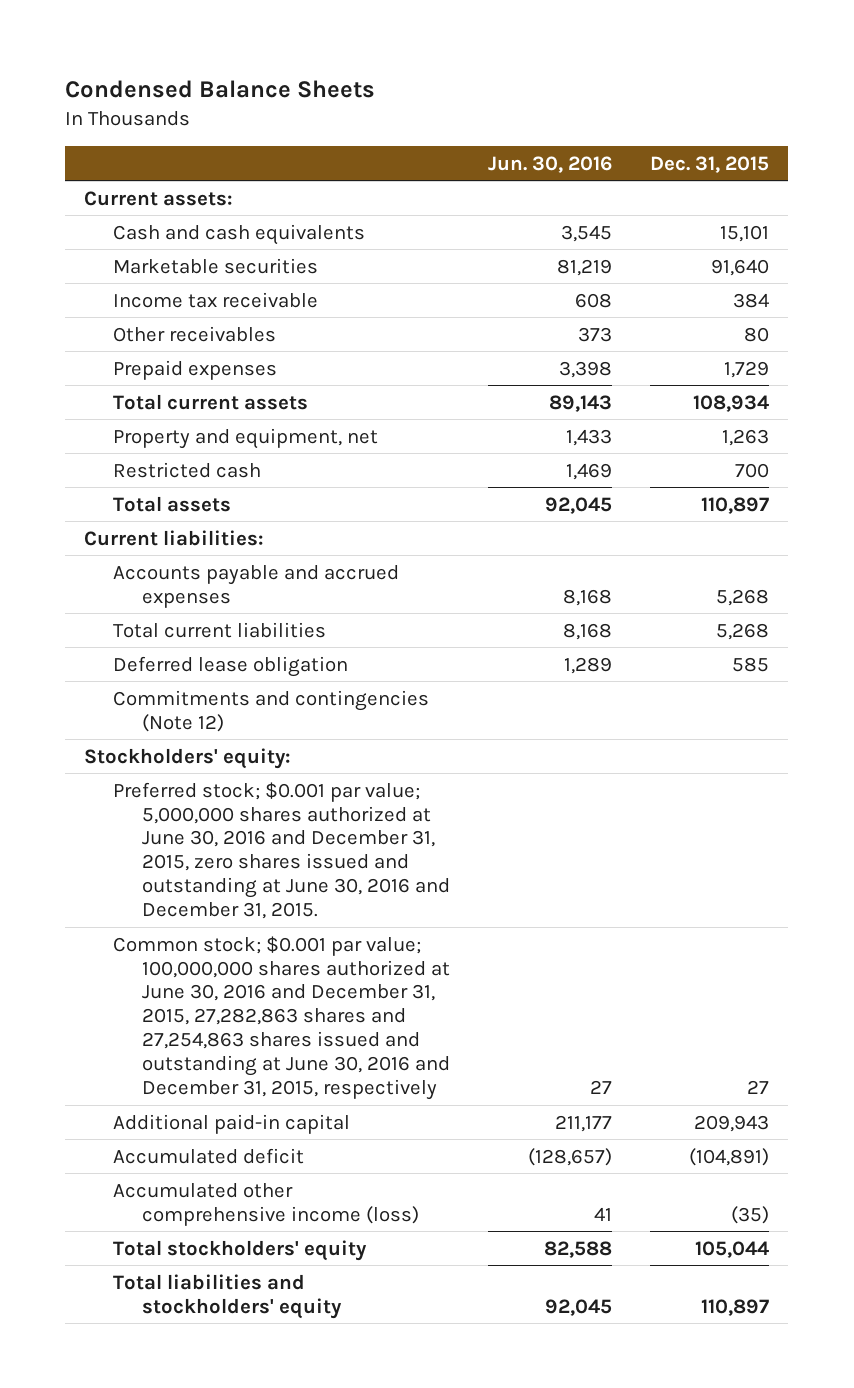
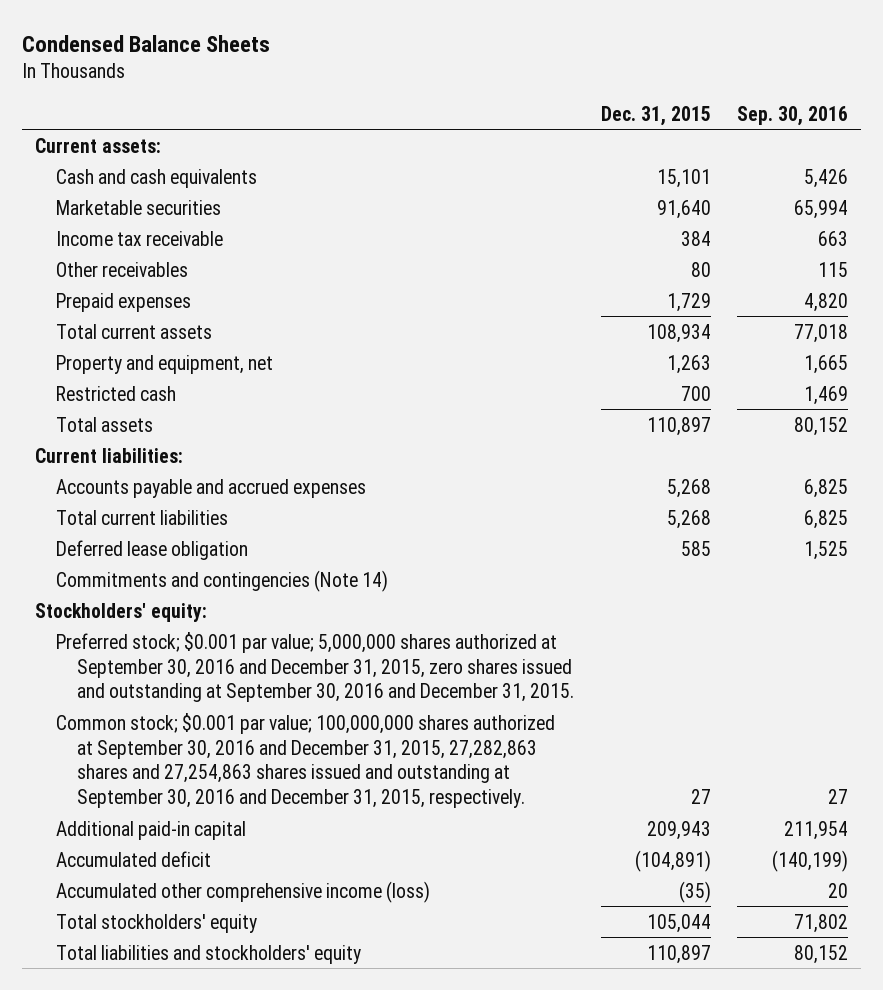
[488,155,613,173] Jun. 30, 2016 -> none
none -> [737,105,849,126] Sep. 30, 2016
[113,689,430,732] Commitments and contingencies (Note 12) -> [56,569,389,592] Commitments and contingencies (Note 14)
[113,781,450,920] Preferred stock; $0.001 par value; 5,000,000 shares authorized at June 30, 2016 and December 31, 2015, zero shares issued and outstanding at June 30, 2016 and December 31, 2015. -> [56,631,575,703] Preferred stock; $0.001 par value; 5,000,000 shares authorized at September 30, 2016 and December 31, 2015, zero shares issued and outstanding at September 30, 2016 and December 31, 2015.
[113,935,450,1100] Common stock; $0.001 par value; 100,000,000 shares authorized at June 30, 2016 and December 31, 2015, 27,282,863 shares and 27,254,863 shares issued and outstanding at June 30, 2016 and December 31, 2015, respectively -> [56,712,556,809] Common stock; $0.001 par value; 100,000,000 shares authorized at September 30, 2016 and December 31, 2015, 27,282,863 shares and 27,254,863 shares issued and outstanding at September 30, 2016 and December 31, 2015, respectively.

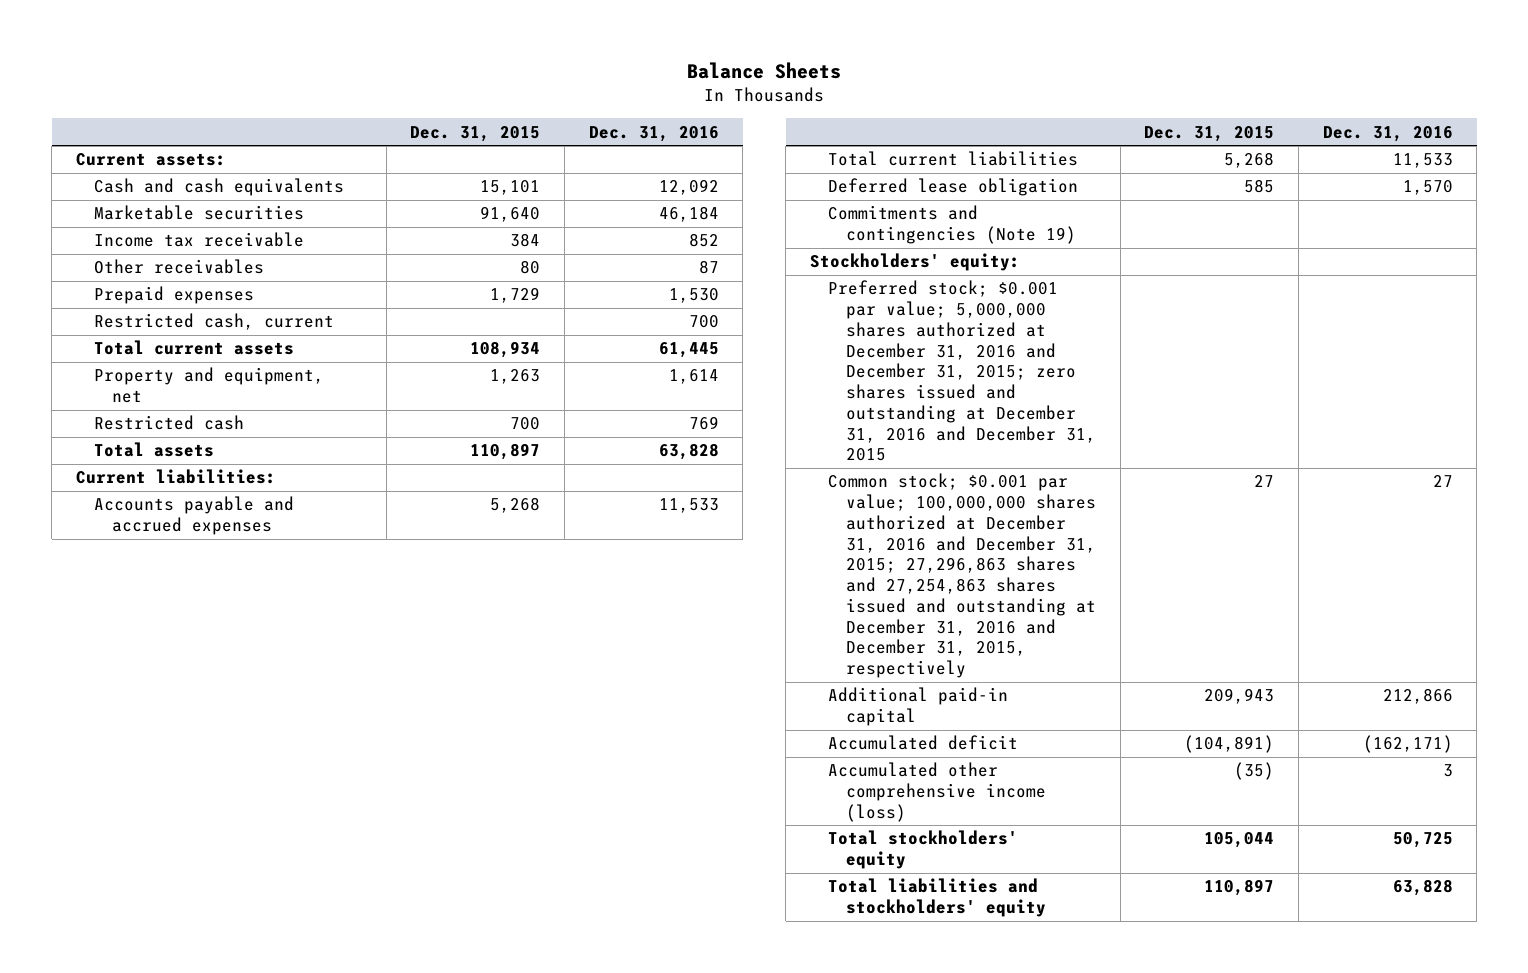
[21,34,270,52] Condensed Balance Sheets -> [687,62,842,80] Balance Sheets
[737,105,849,126] Sep. 30, 2016 -> none
none -> [588,125,719,142] Dec. 31, 2016
none -> [93,313,334,331] Restricted cash, current
[56,569,389,592] Commitments and contingencies (Note 14) -> [827,205,1077,245] Commitments and contingencies (Note 19)
[56,631,575,703] Preferred stock; $0.001 par value; 5,000,000 shares authorized at September 30, 2016 and December 31, 2015, zero shares issued and outstanding at September 30, 2016 and December 31, 2015. -> [827,280,1097,462] Preferred stock; $0.001 par value; 5,000,000 shares authorized at December 31, 2016 and December 31, 2015; zero shares issued and outstanding at December 31, 2016 and December 31, 2015
[56,712,556,809] Common stock; $0.001 par value; 100,000,000 shares authorized at September 30, 2016 and December 31, 2015, 27,282,863 shares and 27,254,863 shares issued and outstanding at September 30, 2016 and December 31, 2015, respectively. -> [827,473,1097,679] Common stock; $0.001 par value; 100,000,000 shares authorized at December 31, 2016 and December 31, 2015; 27,296,863 shares and 27,254,863 shares issued and outstanding at December 31, 2016 and December 31, 2015, respectively

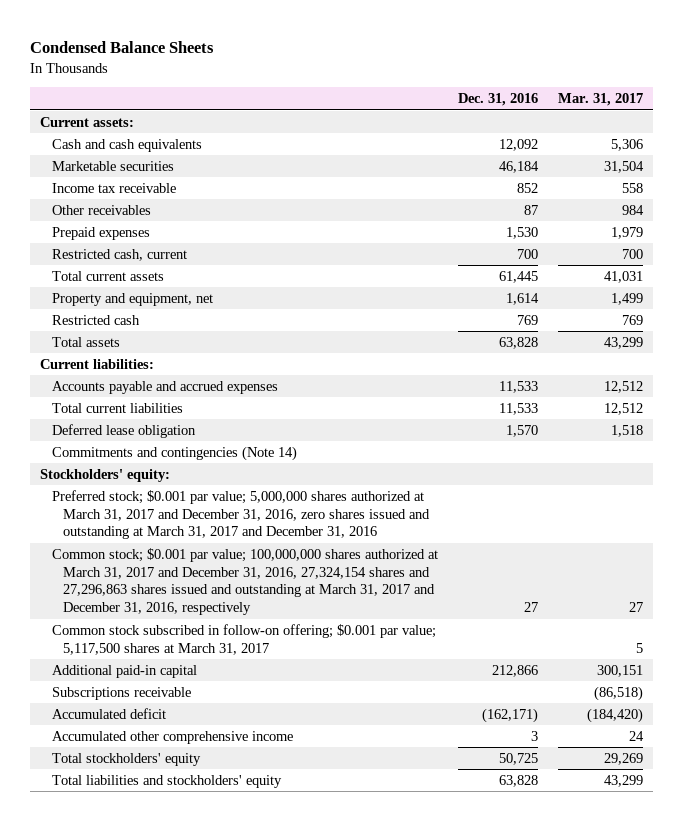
[687,62,842,80] Balance Sheets -> [30,40,215,53] Condensed Balance Sheets
[410,125,541,142] Dec. 31, 2015 -> none
none -> [557,93,643,107] Mar. 31, 2017
[827,205,1077,245] Commitments and contingencies (Note 19) -> [51,445,297,461] Commitments and contingencies (Note 14)
[827,280,1097,462] Preferred stock; $0.001 par value; 5,000,000 shares authorized at December 31, 2016 and December 31, 2015; zero shares issued and outstanding at December 31, 2016 and December 31, 2015 -> [51,489,430,540] Preferred stock; $0.001 par value; 5,000,000 shares authorized at March 31, 2017 and December 31, 2016, zero shares issued and outstanding at March 31, 2017 and December 31, 2016
[827,473,1097,679] Common stock; $0.001 par value; 100,000,000 shares authorized at December 31, 2016 and December 31, 2015; 27,296,863 shares and 27,254,863 shares issued and outstanding at December 31, 2016 and December 31, 2015, respectively -> [51,547,438,616] Common stock; $0.001 par value; 100,000,000 shares authorized at March 31, 2017 and December 31, 2016, 27,324,154 shares and 27,296,863 shares issued and outstanding at March 31, 2017 and December 31, 2016, respectively
none -> [51,623,436,655] Common stock subscribed in follow-on offering; $0.001 par value; 5,117,500 shares at March 31, 2017
none -> [51,686,191,700] Subscriptions receivable
[827,762,1047,822] Accumulated other comprehensive income (loss) -> [51,730,293,744] Accumulated other comprehensive income

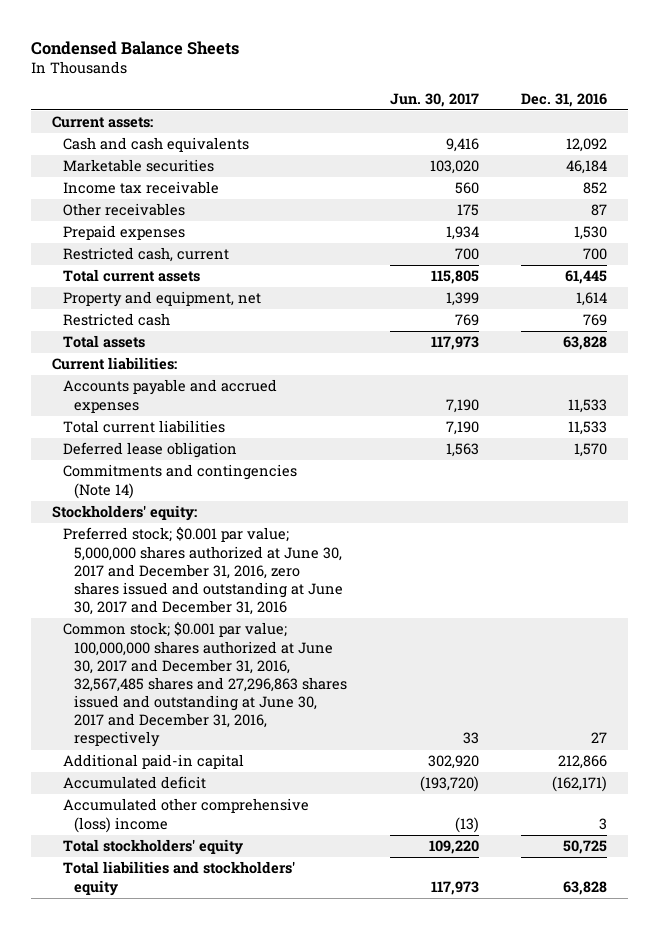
[557,93,643,107] Mar. 31, 2017 -> none
none -> [389,92,479,107] Jun. 30, 2017
[51,623,436,655] Common stock subscribed in follow-on offering; $0.001 par value; 5,117,500 shares at March 31, 2017 -> none
[51,489,430,540] Preferred stock; $0.001 par value; 5,000,000 shares authorized at March 31, 2017 and December 31, 2016, zero shares issued and outstanding at March 31, 2017 and December 31, 2016 -> [63,527,344,616] Preferred stock; $0.001 par value; 5,000,000 shares authorized at June 30, 2017 and December 31, 2016, zero shares issued and outstanding at June 30, 2017 and December 31, 2016
[51,547,438,616] Common stock; $0.001 par value; 100,000,000 shares authorized at March 31, 2017 and December 31, 2016, 27,324,154 shares and 27,296,863 shares issued and outstanding at March 31, 2017 and December 31, 2016, respectively -> [63,622,348,748] Common stock; $0.001 par value; 100,000,000 shares authorized at June 30, 2017 and December 31, 2016, 32,567,485 shares and 27,296,863 shares issued and outstanding at June 30, 2017 and December 31, 2016, respectively
[51,686,191,700] Subscriptions receivable -> none
[51,730,293,744] Accumulated other comprehensive income -> [63,798,310,833] Accumulated other comprehensive (loss) income

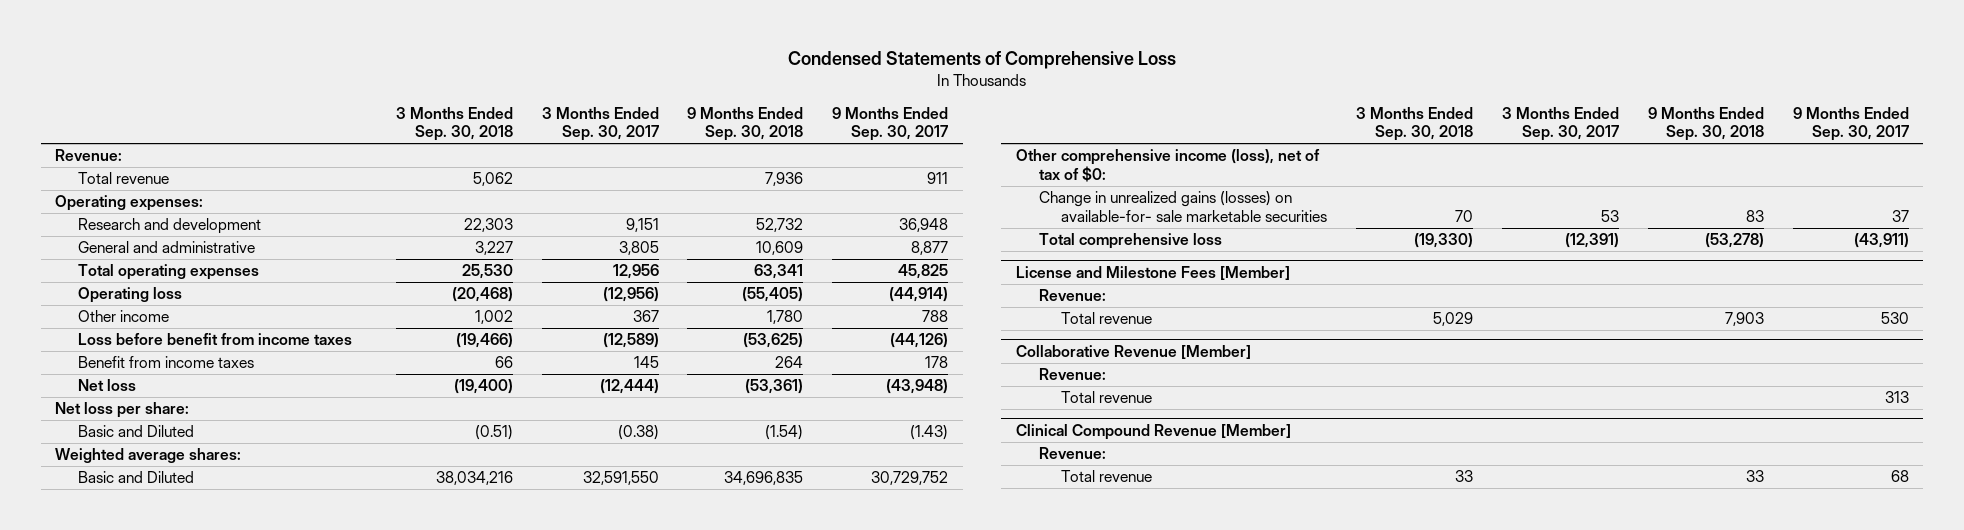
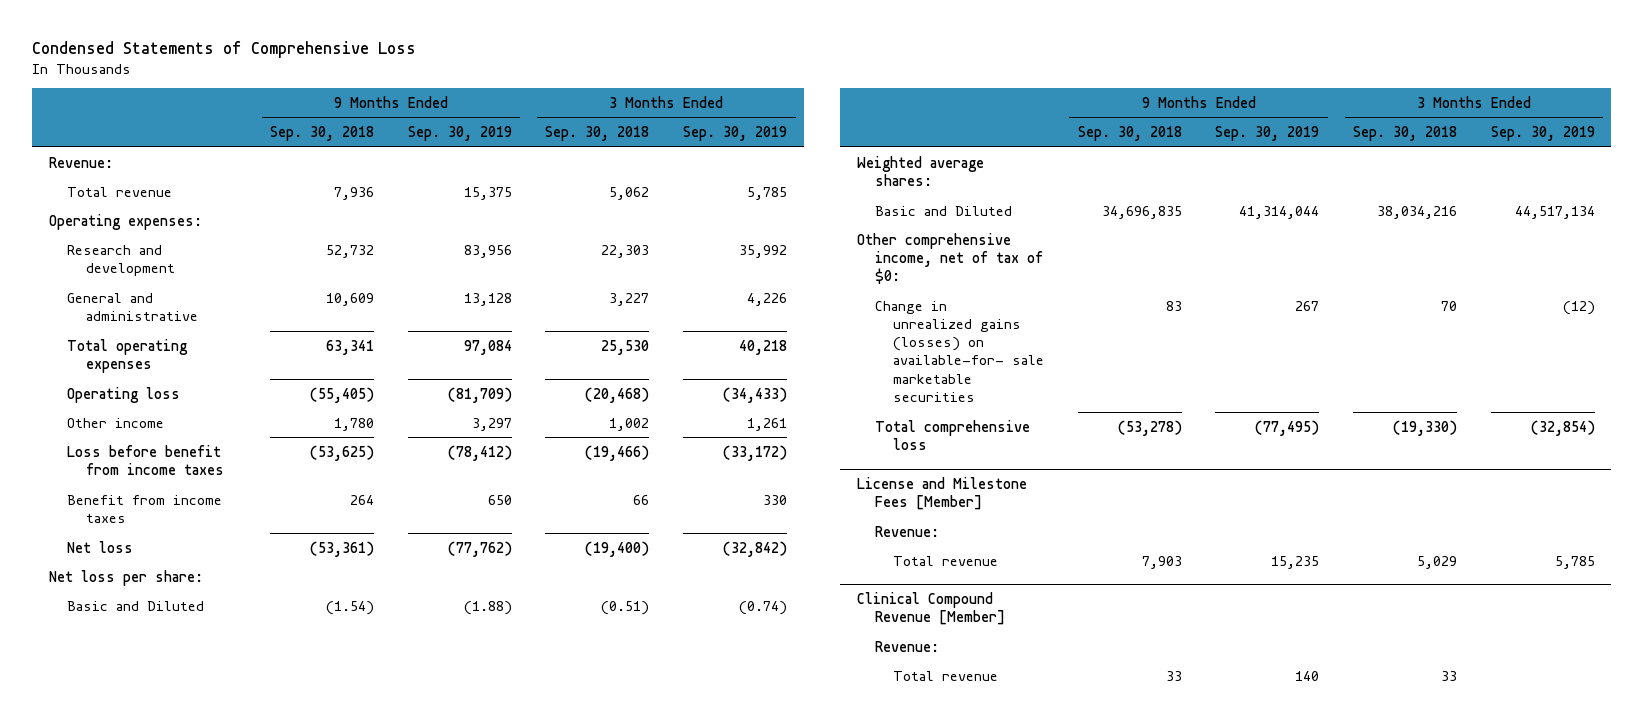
[541,106,659,142] 3 Months Ended Sep. 30, 2017 -> none
[832,106,949,142] 9 Months Ended Sep. 30, 2017 -> none
none -> [407,125,512,141] Sep. 30, 2019
none -> [683,125,788,141] Sep. 30, 2019
[1015,149,1320,183] Other comprehensive income (loss), net of tax of $0: -> [856,232,1043,285] Other comprehensive income, net of tax of $0:
[1015,344,1251,359] Collaborative Revenue [Member] -> none
[1038,368,1106,381] Revenue: -> none
[1061,391,1153,404] Total revenue -> none

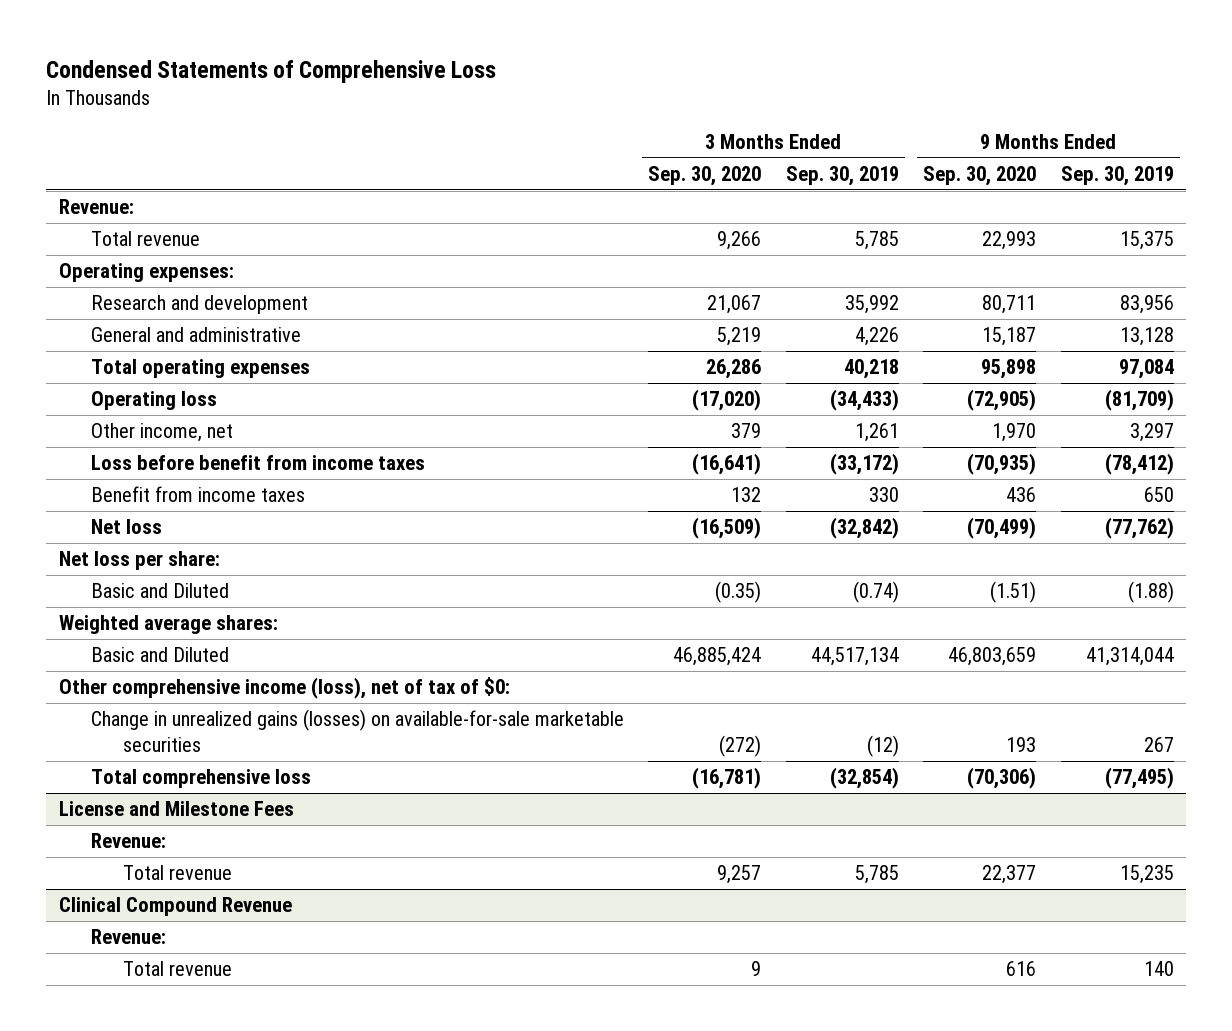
[270,125,375,141] Sep. 30, 2018 -> none
[545,125,650,141] Sep. 30, 2018 -> none
none -> [648,165,762,186] Sep. 30, 2020
none -> [923,165,1037,186] Sep. 30, 2020
[67,417,165,428] Other income -> [90,423,233,443] Other income, net
[856,232,1043,285] Other comprehensive income, net of tax of $0: -> [58,677,510,700] Other comprehensive income (loss), net of tax of $0:
[874,300,1045,402] Change in unrealized gains (losses) on available-for- sale marketable securities -> [90,709,624,753] Change in unrealized gains (losses) on available-for-sale marketable securities
[856,476,1027,510] License and Milestone Fees [Member] -> [58,801,294,817] License and Milestone Fees
[856,591,1005,625] Clinical Compound Revenue [Member] -> [58,897,292,917] Clinical Compound Revenue

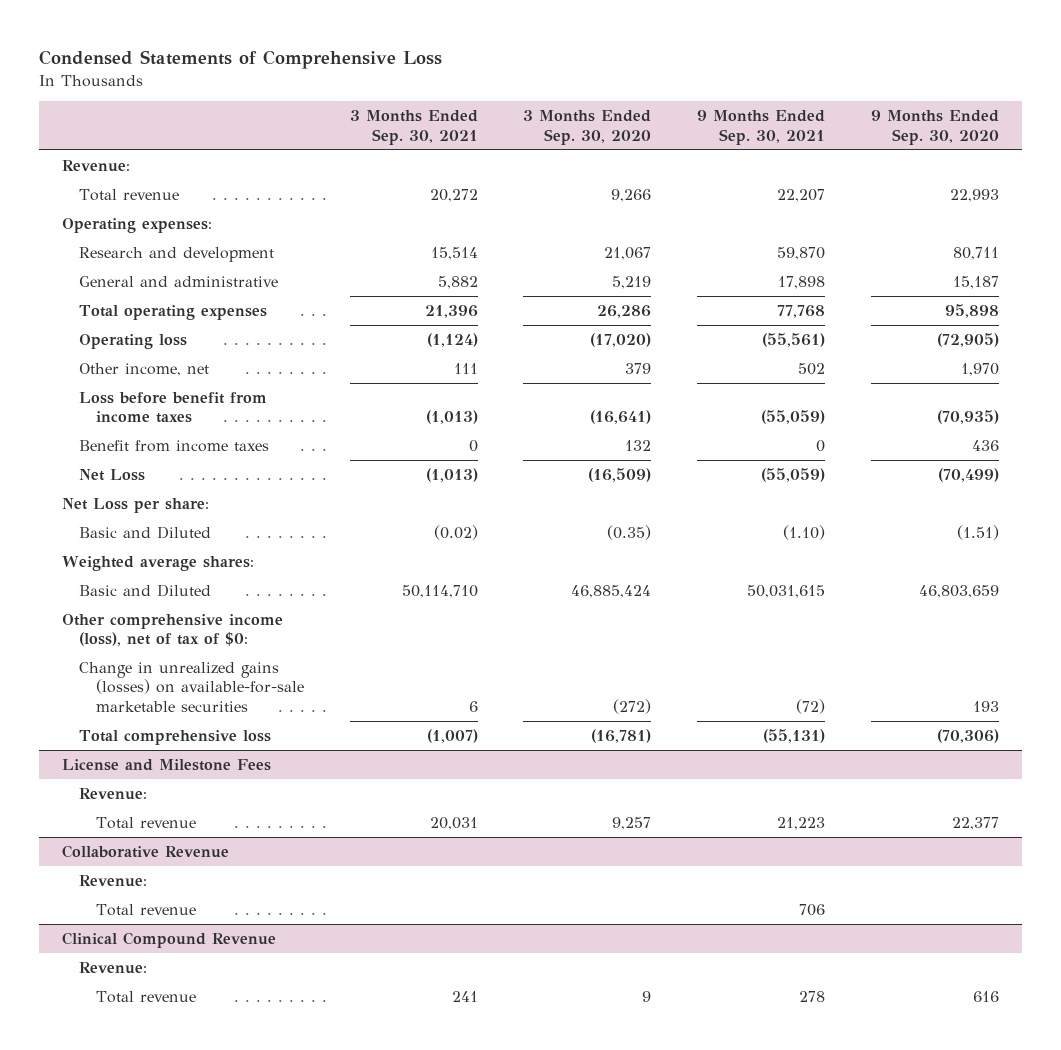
[785,165,899,186] Sep. 30, 2019 -> none
[1060,165,1174,186] Sep. 30, 2019 -> none
none -> [349,110,478,145] 3 Months Ended Sep. 30, 2021
none -> [697,110,826,145] 9 Months Ended Sep. 30, 2021
[90,519,162,535] Net loss -> [79,468,146,481] Net Loss
[58,551,220,571] Net loss per share: -> [62,497,210,513] Net Loss per share:
none -> [62,844,230,858] Collaborative Revenue
none -> [79,874,148,887] Revenue:
none -> [95,903,196,916] Total revenue

